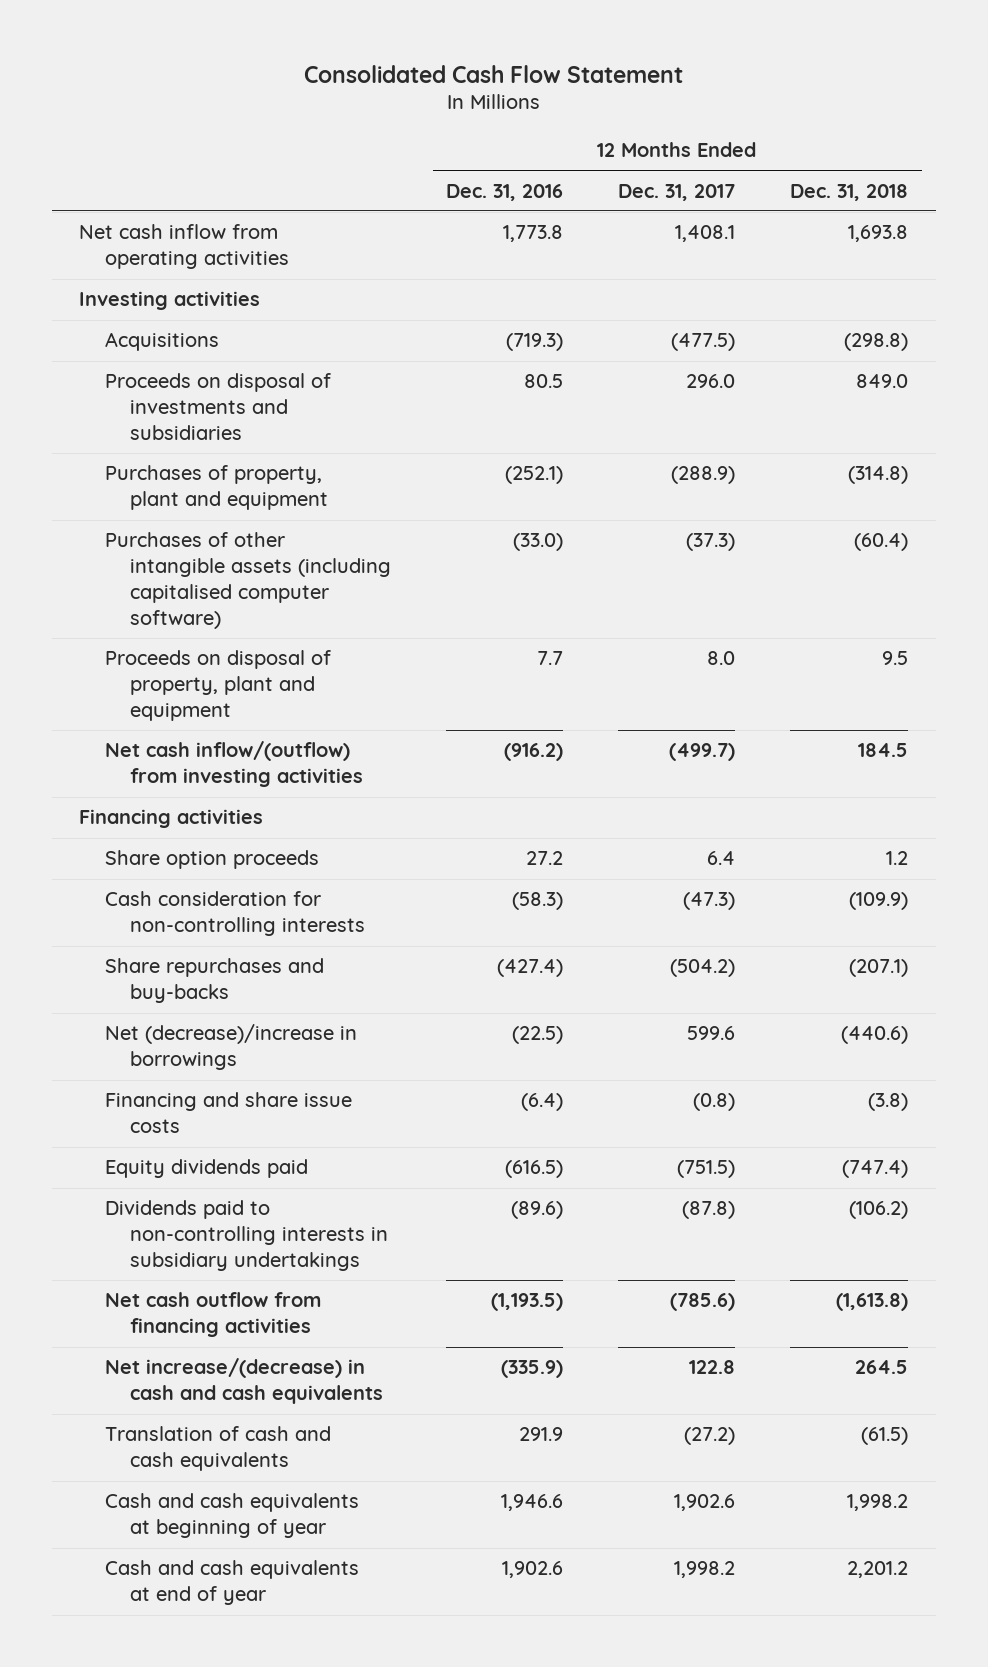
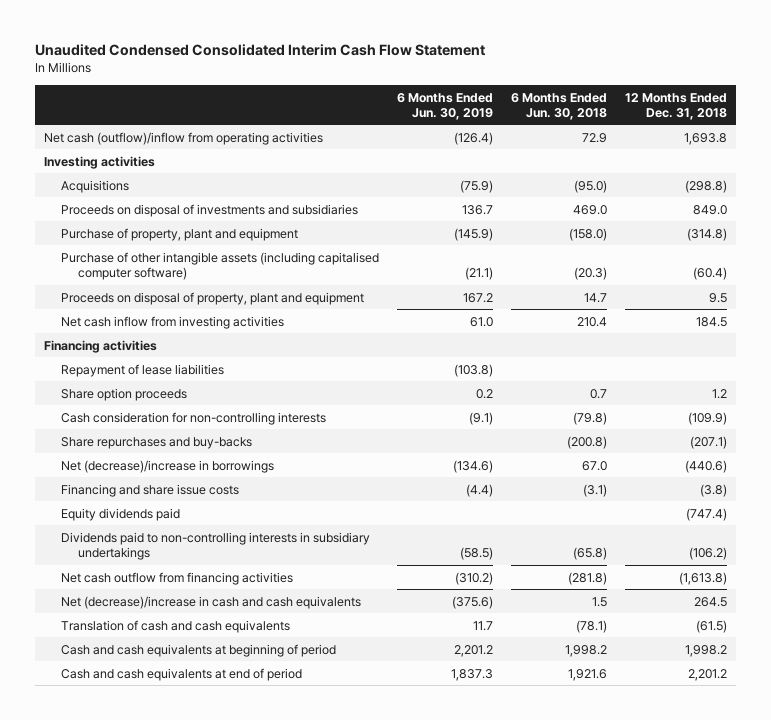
[303,64,683,83] Consolidated Cash Flow Statement -> [35,43,486,56] Unaudited Condensed Consolidated Interim Cash Flow Statement
[446,183,564,201] Dec. 31, 2016 -> none
[618,183,736,201] Dec. 31, 2017 -> none
none -> [397,92,494,120] 6 Months Ended Jun. 30, 2019
none -> [511,92,608,120] 6 Months Ended Jun. 30, 2018
[79,224,289,270] Net cash inflow from operating activities -> [44,131,324,145] Net cash (outflow)/inflow from operating activities
[104,465,329,511] Purchases of property, plant and equipment -> [61,227,299,241] Purchase of property, plant and equipment
[104,532,392,629] Purchases of other intangible assets (including capitalised computer software) -> [61,251,380,280] Purchase of other intangible assets (including capitalised computer software)
[104,741,364,788] Net cash inflow/(outflow) from investing activities -> [61,315,285,329] Net cash inflow from investing activities
none -> [61,363,225,377] Repayment of lease liabilities
[104,1358,384,1405] Net increase/(decrease) in cash and cash equivalents -> [61,595,362,609] Net (decrease)/increase in cash and cash equivalents
[104,1493,359,1539] Cash and cash equivalents at beginning of year -> [61,643,337,657] Cash and cash equivalents at beginning of period
[104,1560,359,1606] Cash and cash equivalents at end of year -> [61,667,303,681] Cash and cash equivalents at end of period

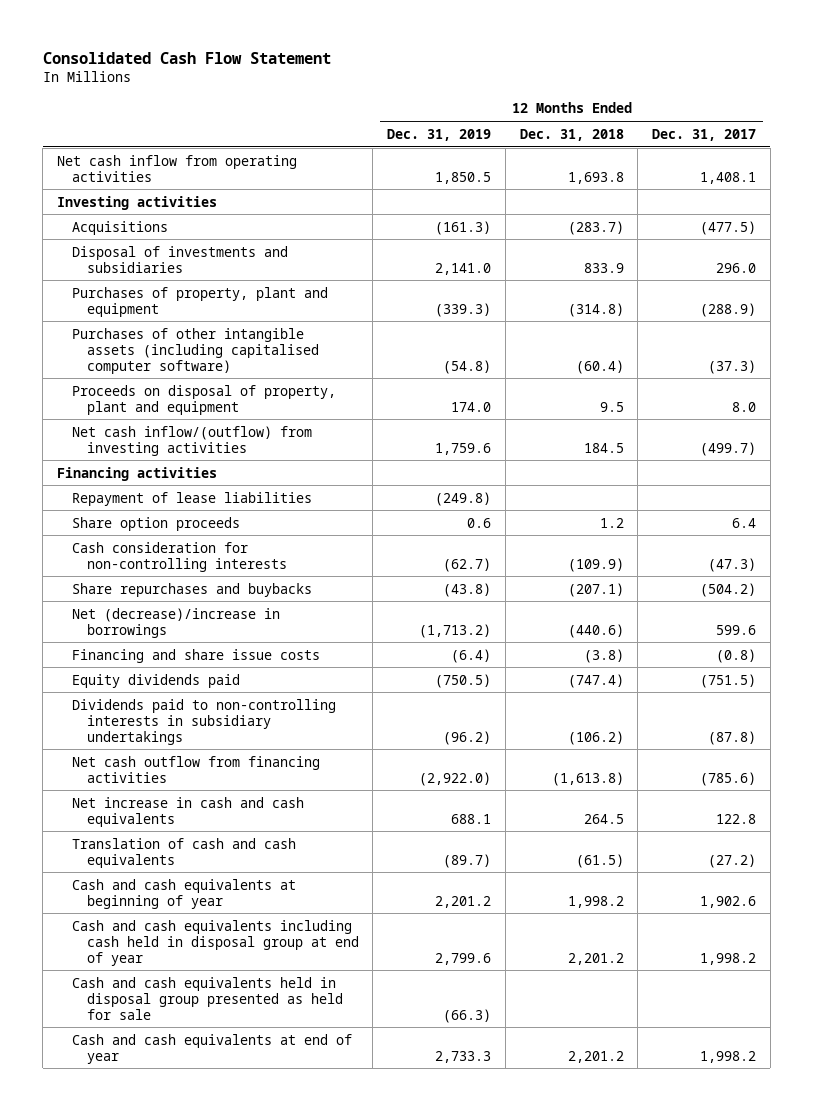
[35,43,486,56] Unaudited Condensed Consolidated Interim Cash Flow Statement -> [42,51,331,64] Consolidated Cash Flow Statement
[397,92,494,120] 6 Months Ended Jun. 30, 2019 -> none
[511,92,608,120] 6 Months Ended Jun. 30, 2018 -> none
none -> [387,128,492,141] Dec. 31, 2019
none -> [652,128,757,141] Dec. 31, 2017
[44,131,324,145] Net cash (outflow)/inflow from operating activities -> [56,154,297,182] Net cash inflow from operating activities
[685,179,728,193] (298.8) -> [567,220,624,235] (283.7)
[61,203,359,217] Proceeds on disposal of investments and subsidiaries -> [71,245,288,273] Disposal of investments and subsidiaries
[693,204,728,215] 849.0 -> [583,262,624,273] 833.9
[61,227,299,241] Purchase of property, plant and equipment -> [71,286,328,317] Purchases of property, plant and equipment
[61,251,380,280] Purchase of other intangible assets (including capitalised computer software) -> [71,327,319,374] Purchases of other intangible assets (including capitalised computer software)
[61,315,285,329] Net cash inflow from investing activities -> [71,425,312,456] Net cash inflow/(outflow) from investing activities
[61,436,253,449] Share repurchases and buy-backs -> [71,582,312,597] Share repurchases and buybacks
[61,595,362,609] Net (decrease)/increase in cash and cash equivalents -> [71,796,304,827] Net increase in cash and cash equivalents
none -> [71,878,296,909] Cash and cash equivalents at beginning of year
[61,643,337,657] Cash and cash equivalents at beginning of period -> [71,919,359,966] Cash and cash equivalents including cash held in disposal group at end of year
[685,644,728,657] 1,998.2 -> [567,952,624,965] 2,201.2
none -> [71,976,343,1020] Cash and cash equivalents held in disposal group presented as held for sale
[61,667,303,681] Cash and cash equivalents at end of period -> [71,1033,352,1064] Cash and cash equivalents at end of year

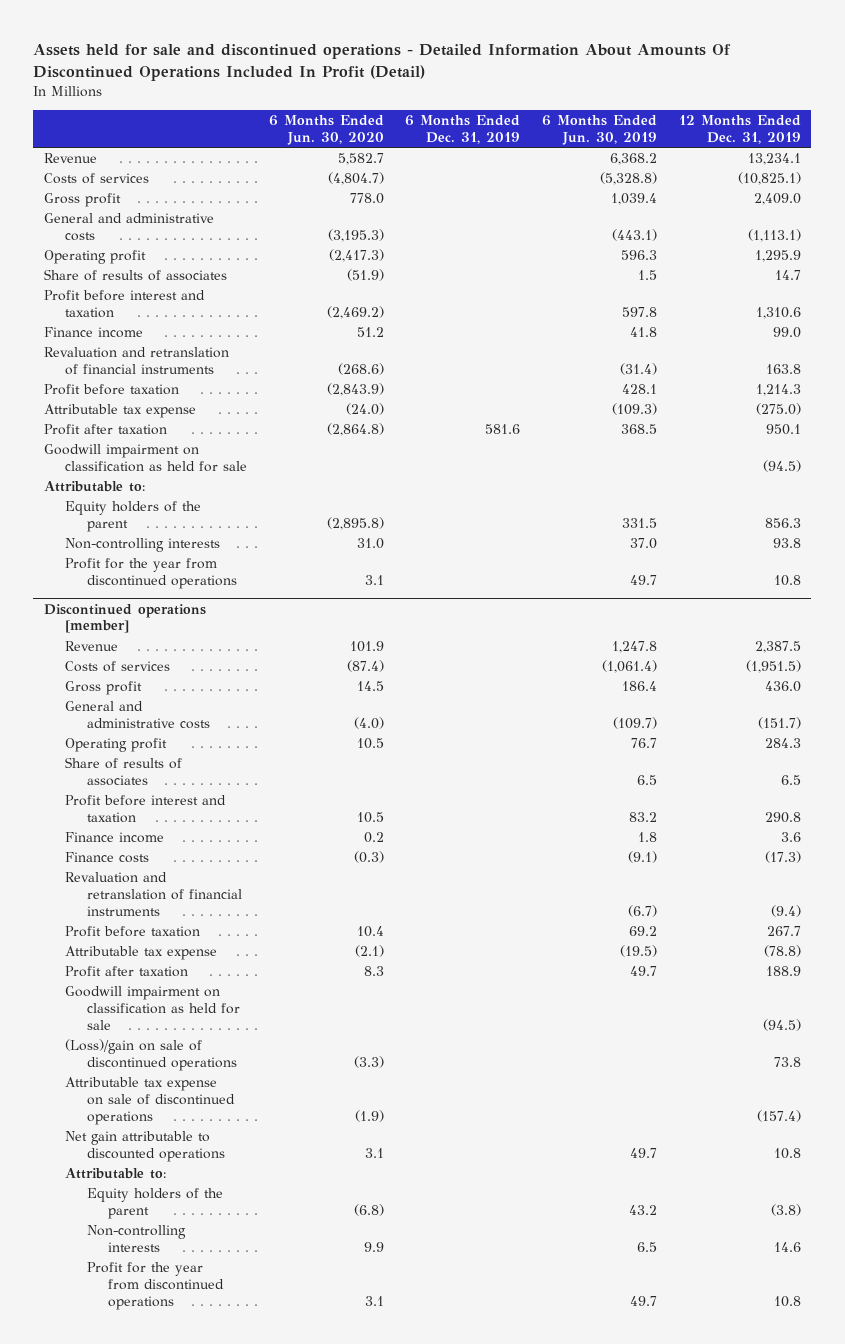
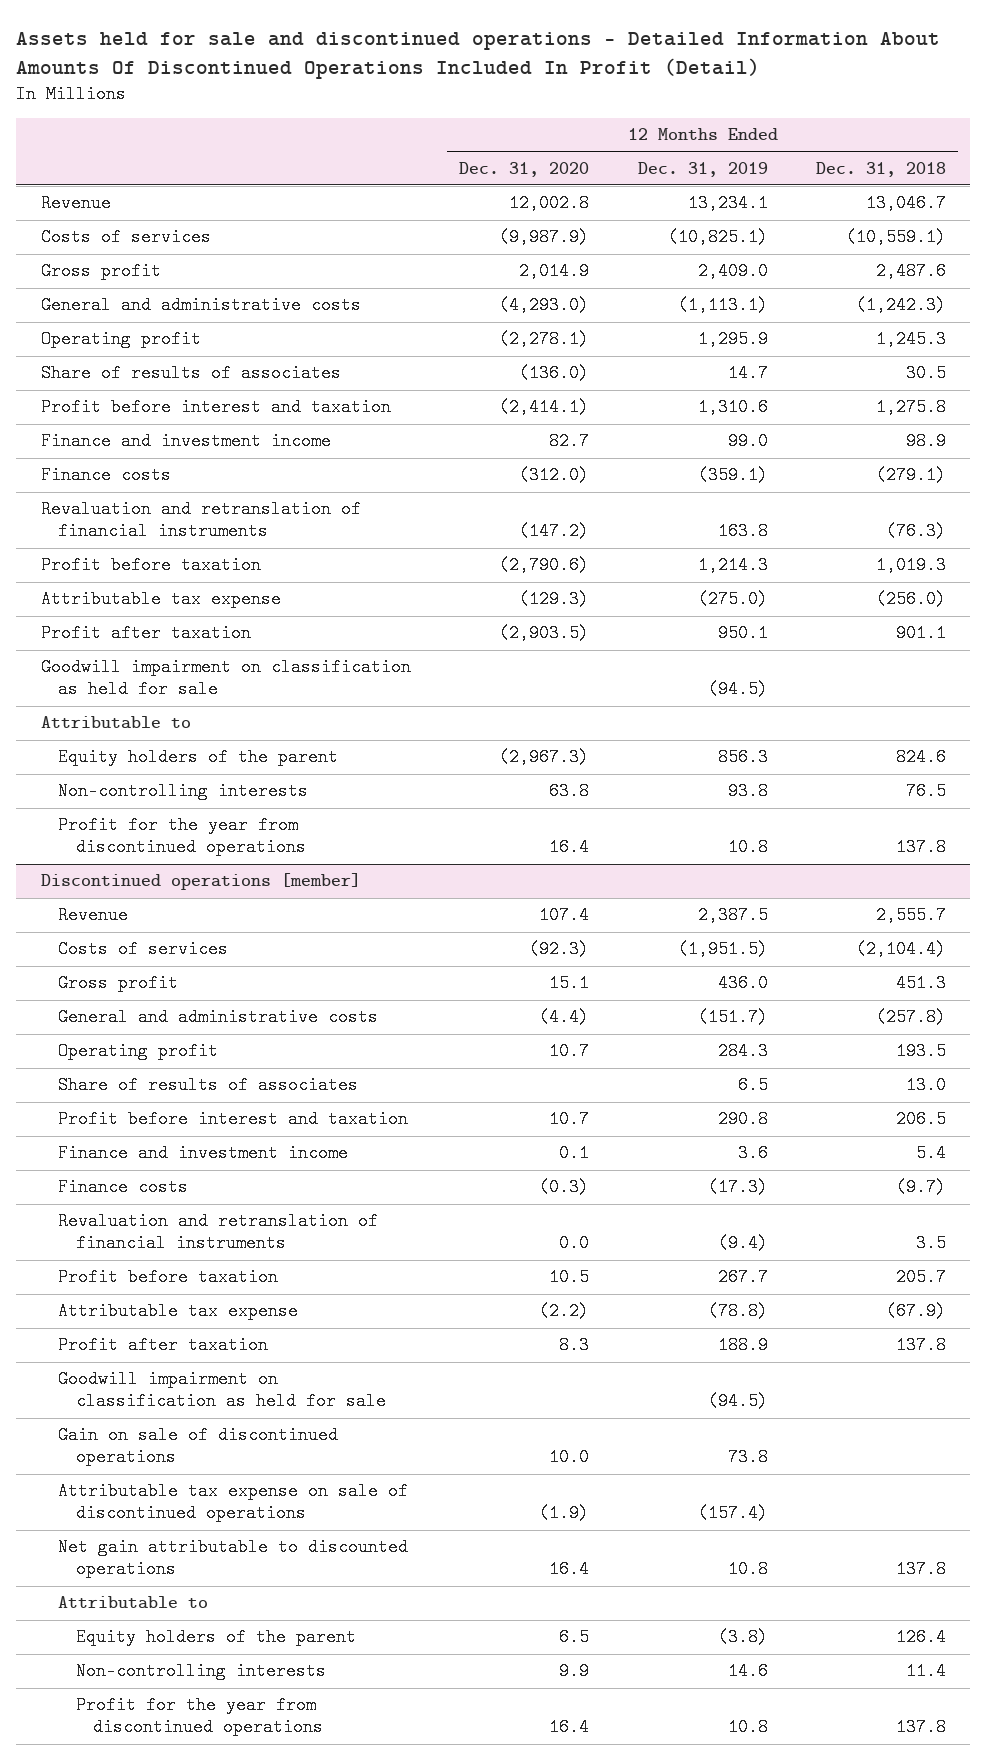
[268,114,384,145] 6 Months Ended Jun. 30, 2020 -> none
[405,114,521,144] 6 Months Ended Dec. 31, 2019 -> none
[542,114,658,145] 6 Months Ended Jun. 30, 2019 -> none
none -> [459,161,590,177] Dec. 31, 2020
none -> [816,161,947,177] Dec. 31, 2018
[44,327,144,339] Finance income -> [40,432,331,451] Finance and investment income
none -> [40,466,171,485] Finance costs
[44,481,146,493] Attributable to: -> [40,716,191,730] Attributable to
[65,832,165,844] Finance income -> [58,1144,349,1163] Finance and investment income
[65,1039,237,1071] (Loss)/gain on sale of discontinued operations -> [58,1426,339,1467] Gain on sale of discontinued operations
[65,1168,167,1180] Attributable to: -> [58,1596,209,1610] Attributable to

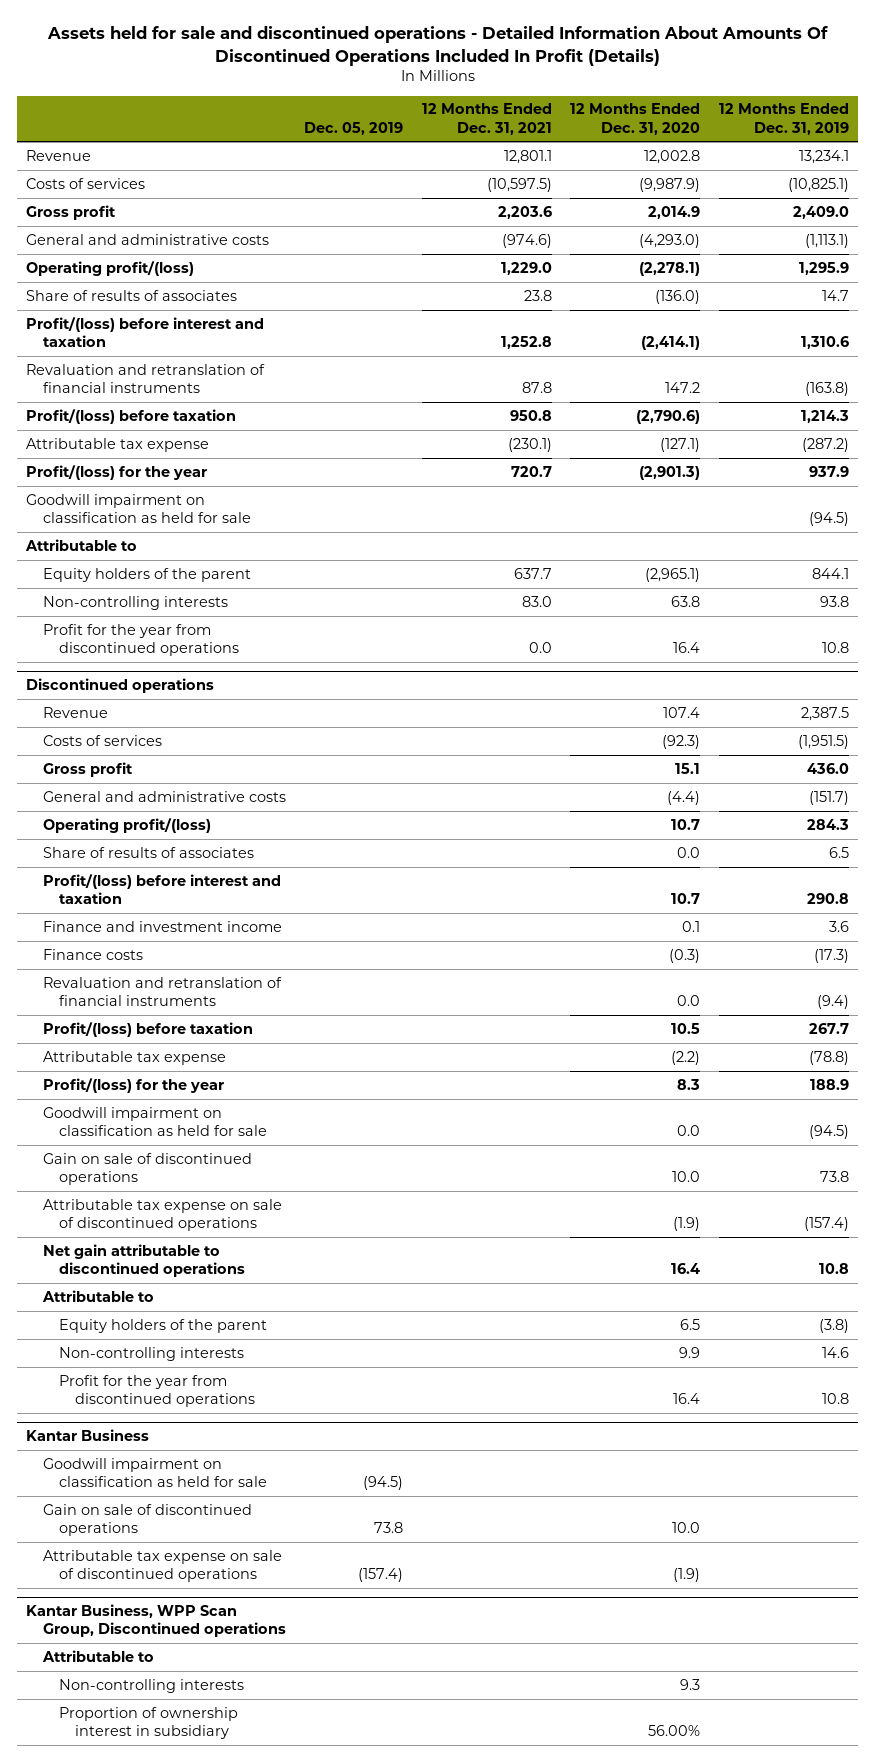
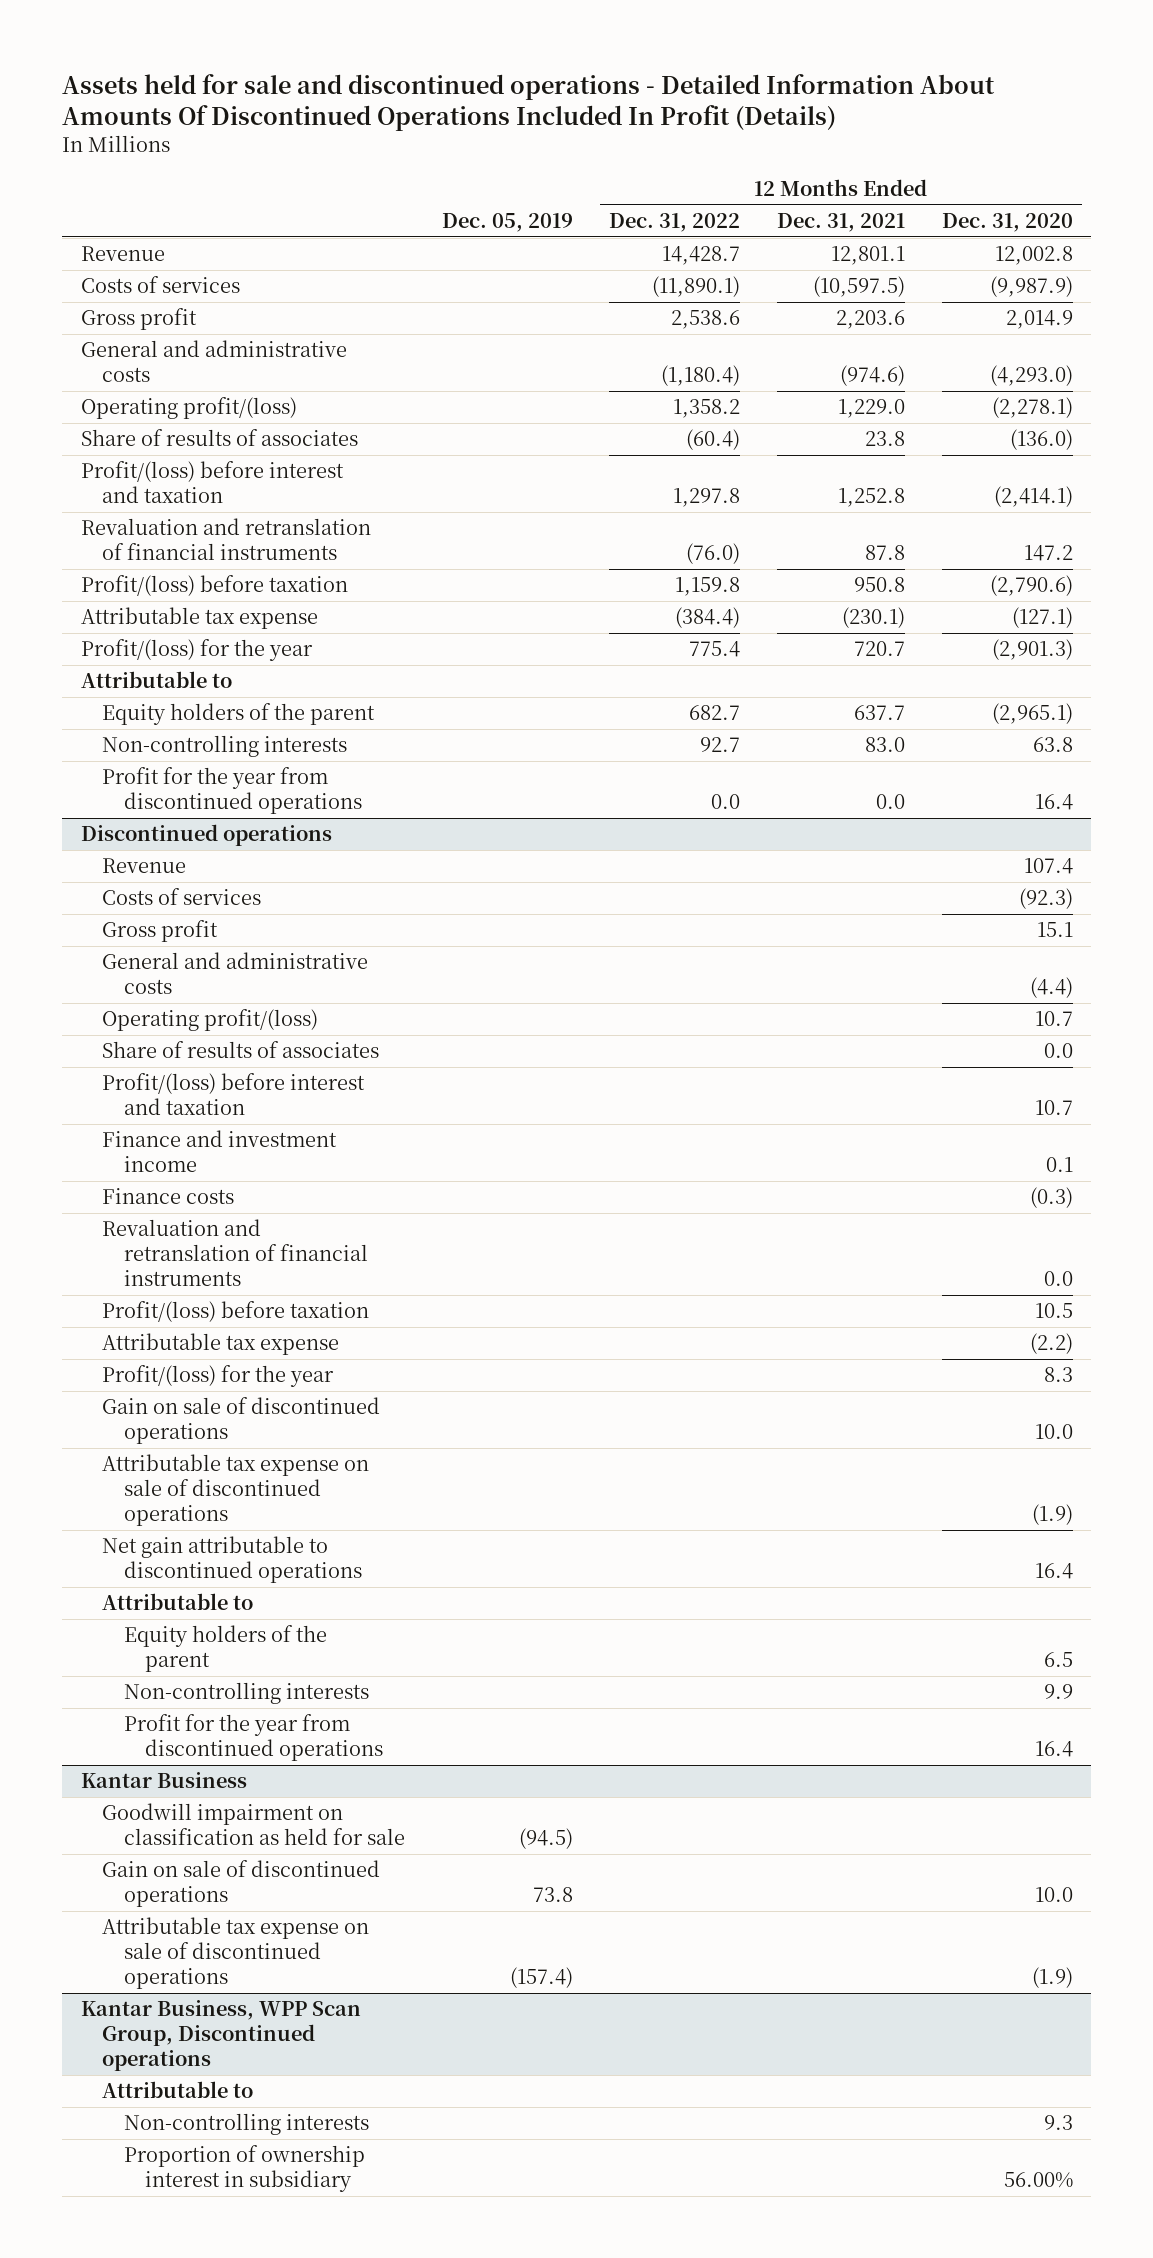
[718,103,849,135] 12 Months Ended Dec. 31, 2019 -> none
none -> [609,213,741,233] Dec. 31, 2022
[26,493,251,524] Goodwill impairment on classification as held for sale -> none
[42,1106,267,1137] Goodwill impairment on classification as held for sale -> none

